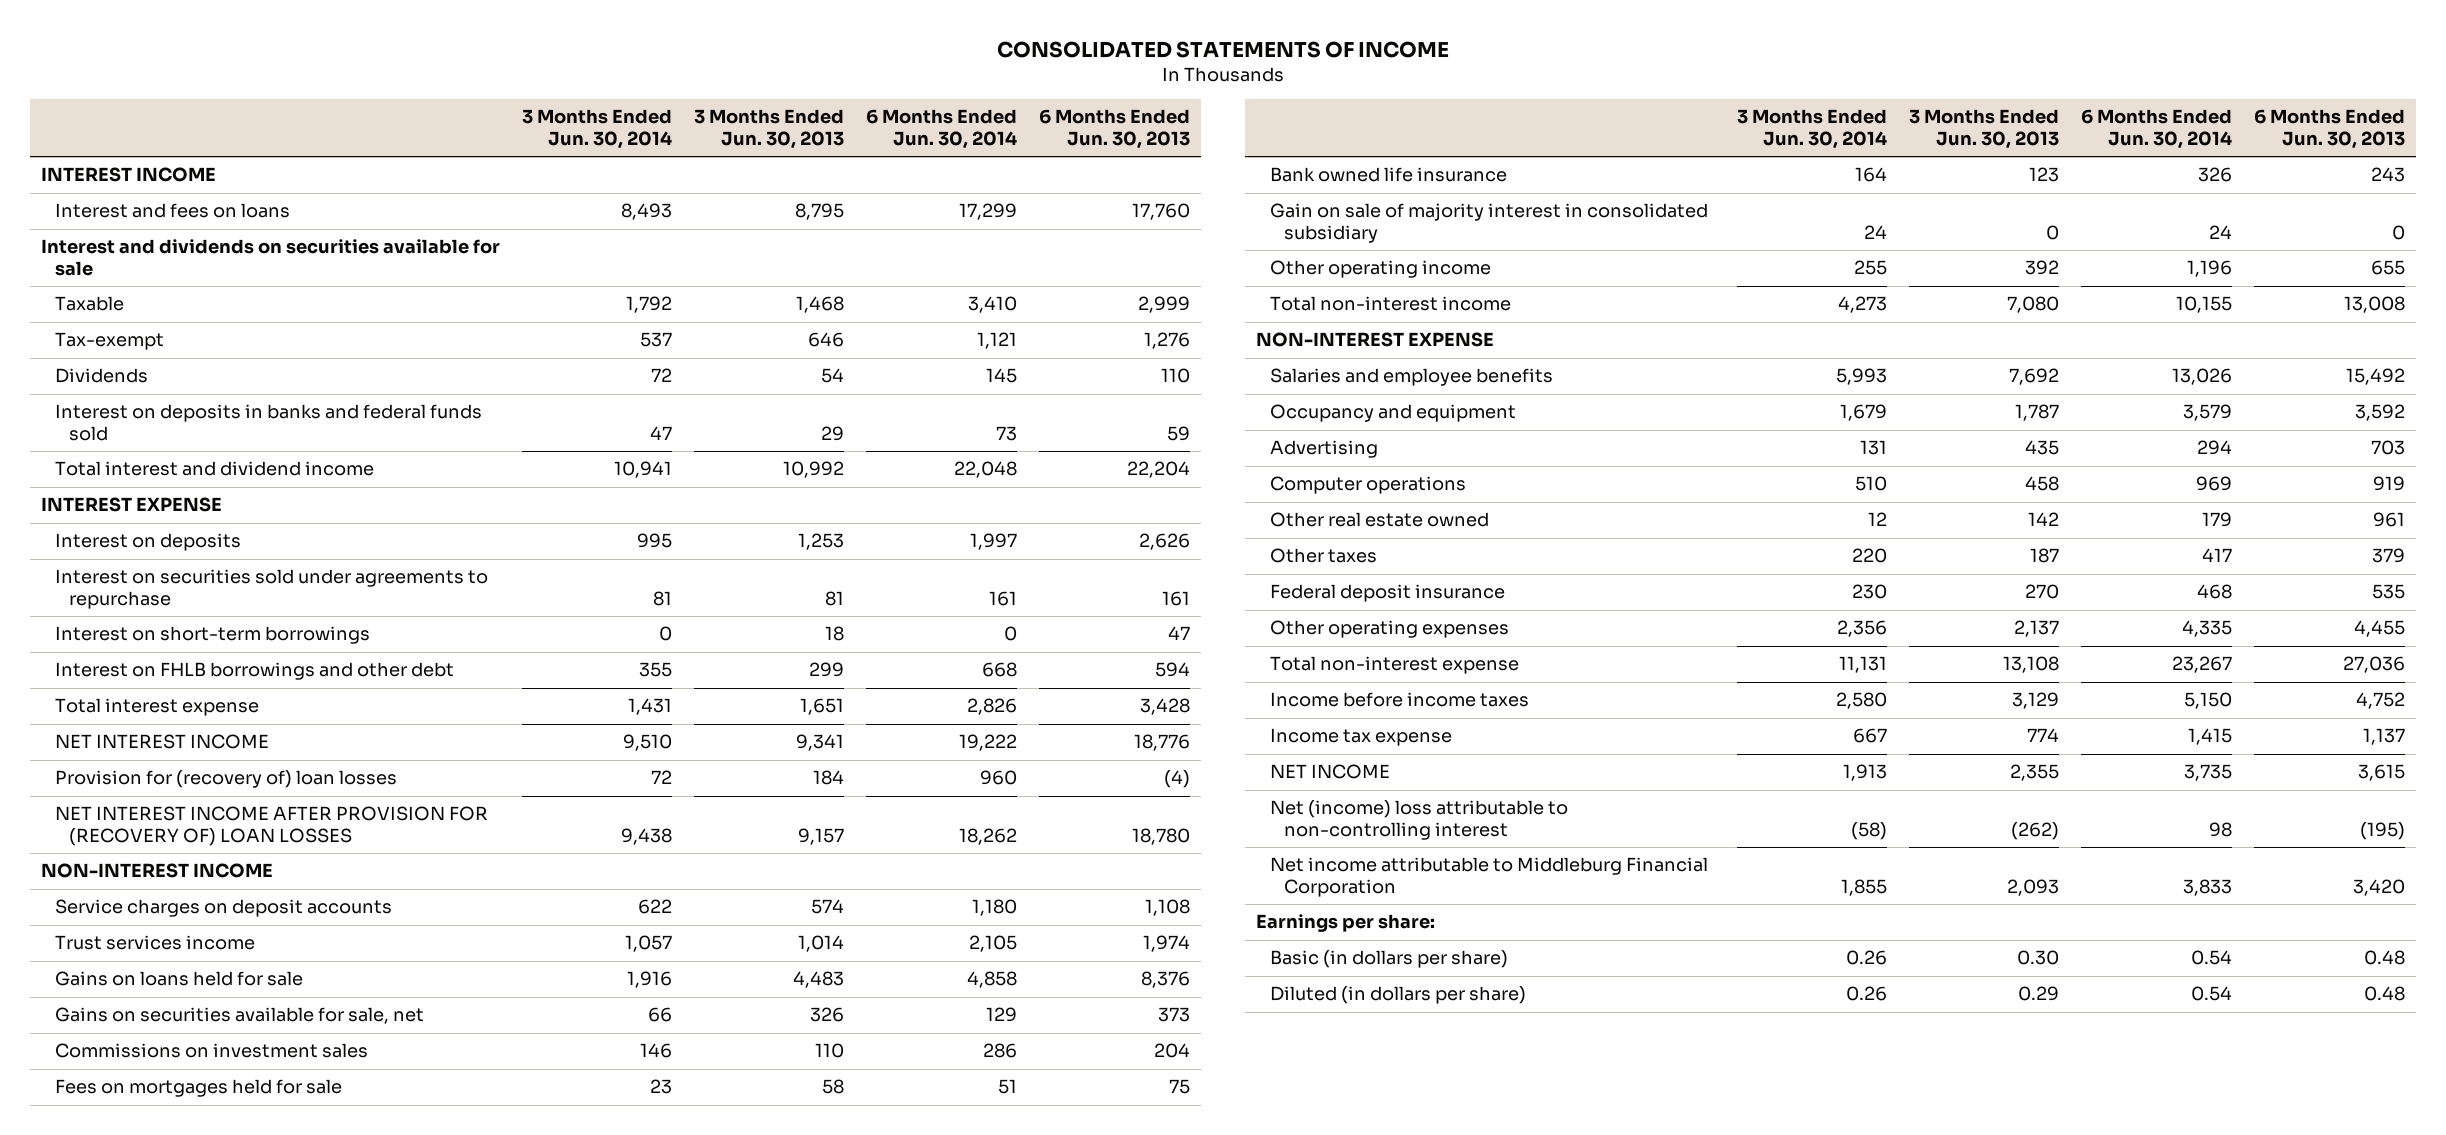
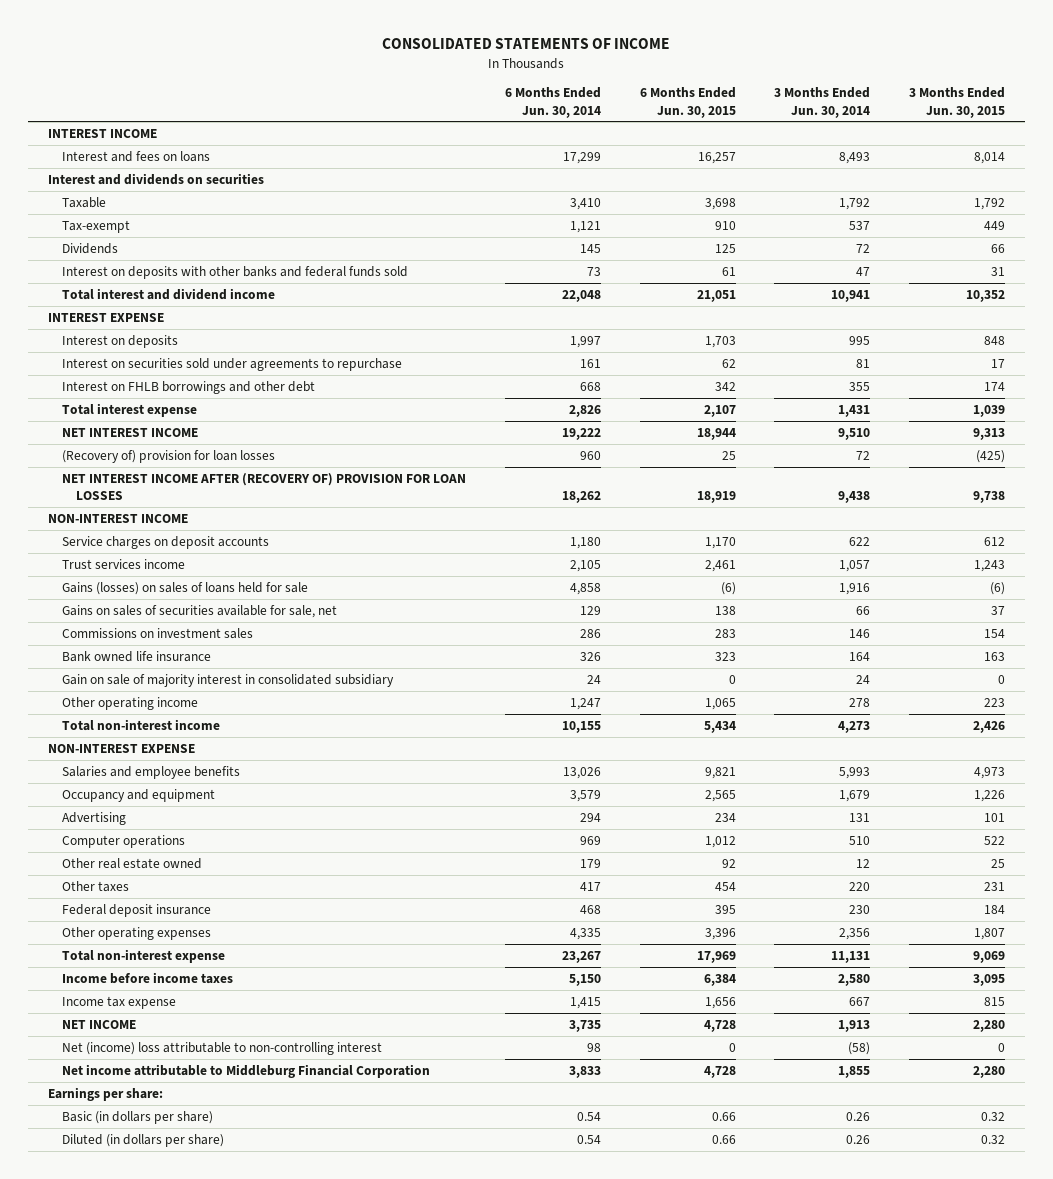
[693,109,844,149] 3 Months Ended Jun. 30, 2013 -> none
[1038,109,1190,149] 6 Months Ended Jun. 30, 2013 -> none
none -> [639,87,736,118] 6 Months Ended Jun. 30, 2015
none -> [909,87,1006,118] 3 Months Ended Jun. 30, 2015
[40,239,500,276] Interest and dividends on securities available for sale -> [47,172,264,185] Interest and dividends on securities
[54,404,482,441] Interest on deposits in banks and federal funds sold -> [61,265,408,279] Interest on deposits with other banks and federal funds sold
[54,626,370,645] Interest on short-term borrowings -> none
[54,770,397,789] Provision for (recovery of) loan losses -> [61,449,275,463] (Recovery of) provision for loan losses
[54,806,488,846] NET INTEREST INCOME AFTER PROVISION FOR (RECOVERY OF) LOAN LOSSES -> [61,472,466,501] NET INTEREST INCOME AFTER (RECOVERY OF) PROVISION FOR LOAN LOSSES
[54,971,303,987] Gains on loans held for sale -> [61,581,308,595] Gains (losses) on sales of loans held for sale
[54,1007,424,1025] Gains on securities available for sale, net -> [61,604,337,618] Gains on sales of securities available for sale, net
[54,1079,342,1098] Fees on mortgages held for sale -> none
[1854,260,1888,276] 255 -> [849,697,871,707] 278
[2187,260,2233,278] 1,196 -> [569,697,601,710] 1,247

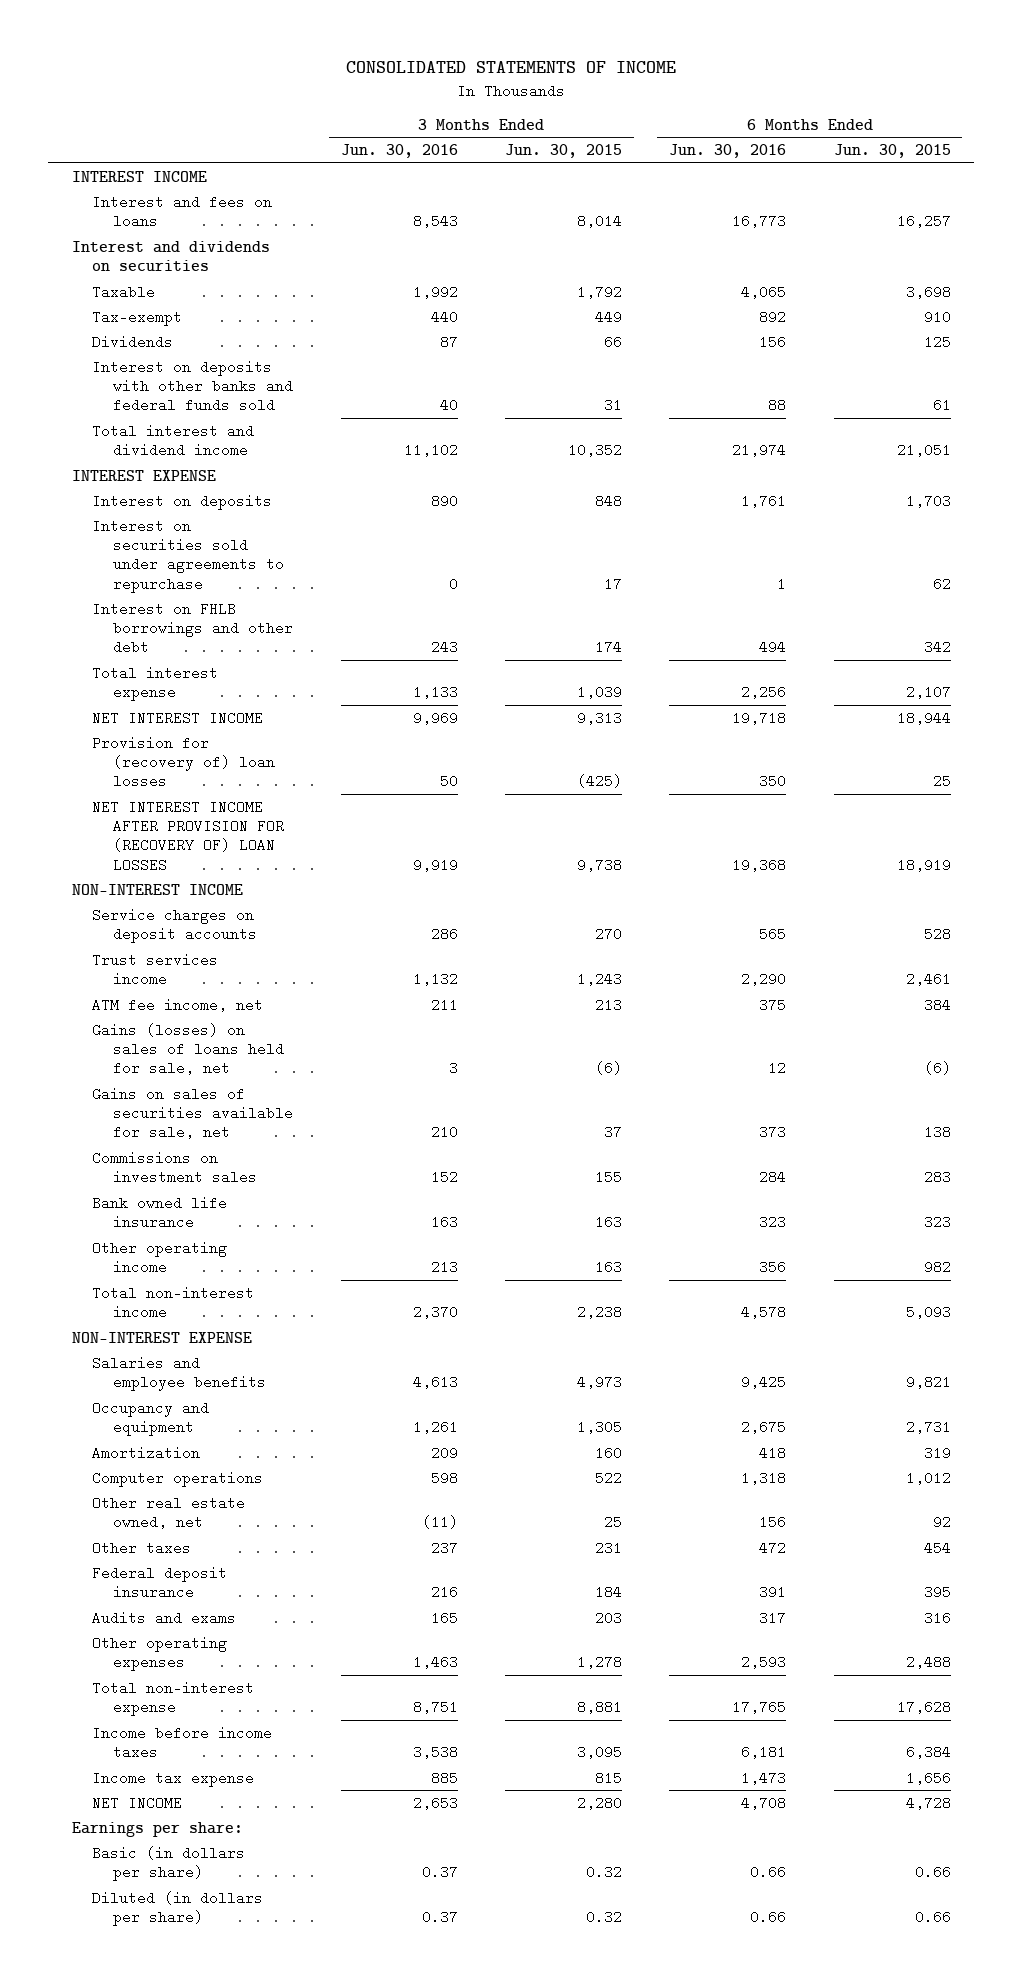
[504,87,601,118] 6 Months Ended Jun. 30, 2014 -> none
[774,87,871,118] 3 Months Ended Jun. 30, 2014 -> none
none -> [340,143,458,158] Jun. 30, 2016
none -> [669,143,787,158] Jun. 30, 2016
[61,449,275,463] (Recovery of) provision for loan losses -> [92,735,276,789] Provision for (recovery of) loan losses
[61,472,466,501] NET INTEREST INCOME AFTER (RECOVERY OF) PROVISION FOR LOAN LOSSES -> [92,799,285,872] NET INTEREST INCOME AFTER PROVISION FOR (RECOVERY OF) LOAN LOSSES
[704,536,736,549] 1,170 -> [923,926,951,941] 528
[984,536,1006,546] 612 -> [594,926,622,941] 270
none -> [92,997,264,1012] ATM fee income, net
[61,581,308,595] Gains (losses) on sales of loans held for sale -> [92,1022,285,1076] Gains (losses) on sales of loans held for sale, net
[984,628,1006,638] 154 -> [594,1169,622,1184] 155
[61,673,394,687] Gain on sale of majority interest in consolidated subsidiary -> none
[704,697,736,710] 1,065 -> [923,1259,951,1274] 982
[984,697,1006,707] 223 -> [594,1259,622,1274] 163
[703,720,736,733] 5,434 -> [905,1304,951,1319] 5,093
[973,720,1006,733] 2,426 -> [576,1304,622,1319] 2,238
[61,811,126,825] Advertising -> none
[704,789,736,802] 2,565 -> [905,1419,951,1434] 2,731
[974,789,1006,802] 1,226 -> [576,1419,622,1434] 1,305
none -> [92,1445,201,1460] Amortization
[61,857,202,869] Other real estate owned -> [92,1495,246,1529] Other real estate owned, net
none -> [92,1610,237,1625] Audits and exams
[704,927,736,940] 3,396 -> [905,1654,951,1669] 2,488
[974,927,1006,940] 1,807 -> [576,1654,622,1669] 1,278
[696,950,736,963] 17,969 -> [896,1699,951,1714] 17,628
[973,950,1006,963] 9,069 -> [576,1699,622,1714] 8,881
[61,1041,382,1055] Net (income) loss attributable to non-controlling interest -> none
[61,1063,430,1078] Net income attributable to Middleburg Financial Corporation -> none

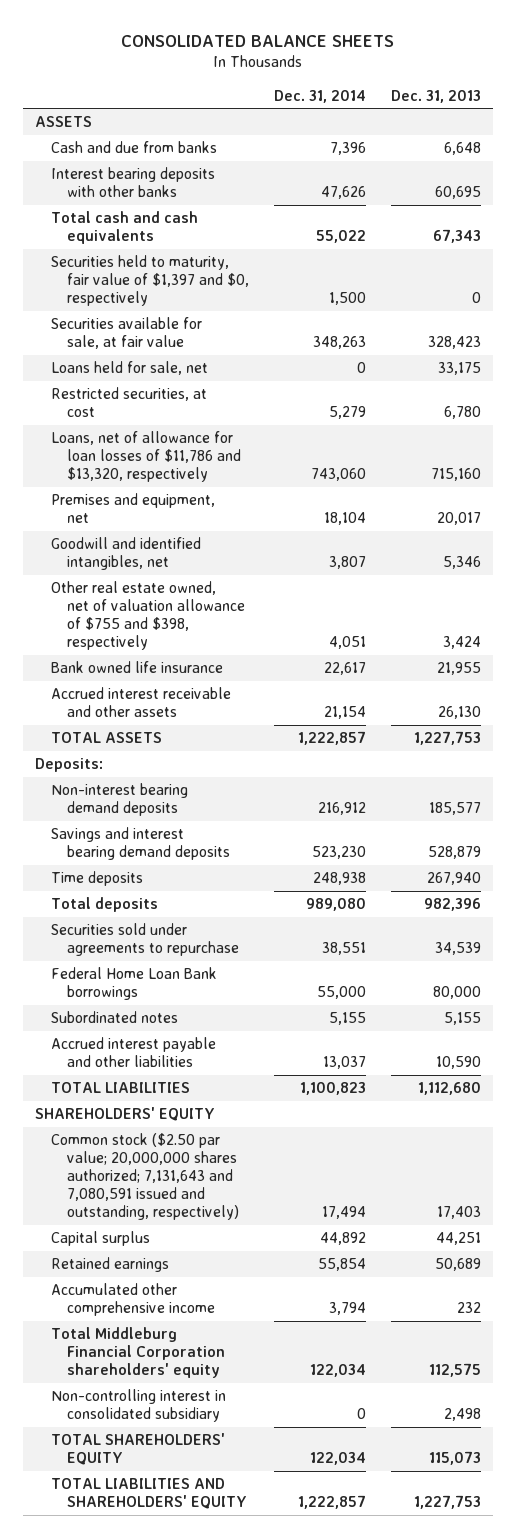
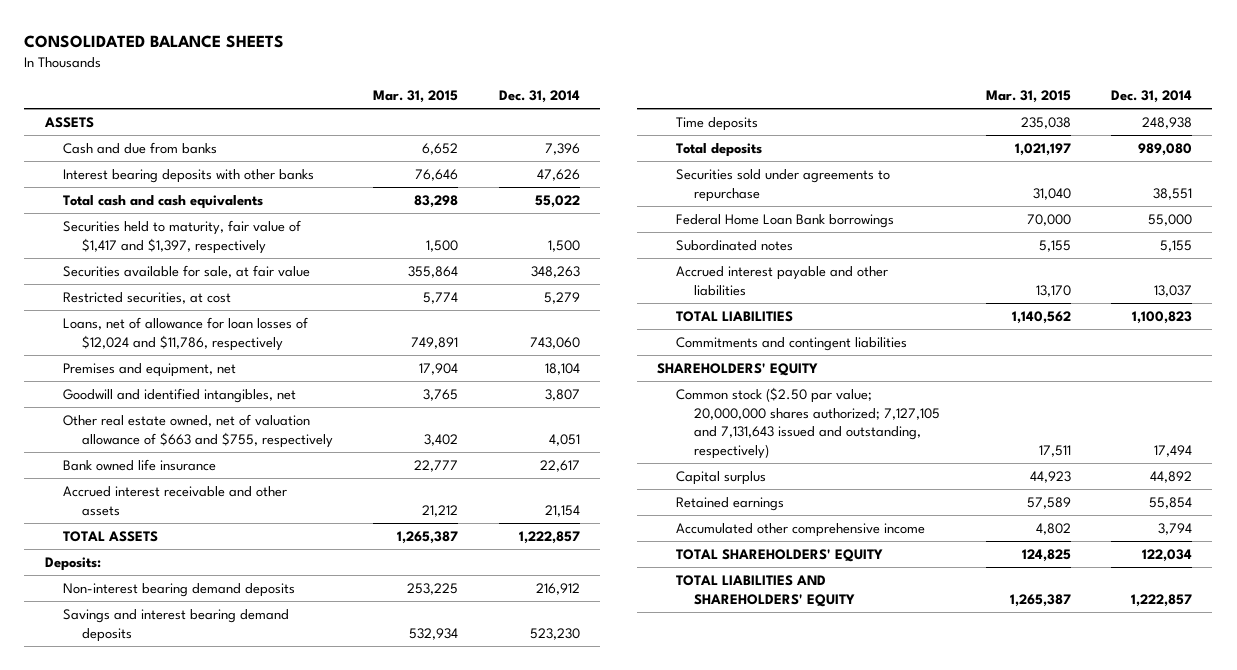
[390,89,481,103] Dec. 31, 2013 -> none
none -> [373,89,459,103] Mar. 31, 2015
[51,255,250,307] Securities held to maturity, fair value of $1,397 and $0, respectively -> [63,219,302,254] Securities held to maturity, fair value of $1,417 and $1,397, respectively
[51,361,209,376] Loans held for sale, net -> none
[51,431,242,483] Loans, net of allowance for loan losses of $11,786 and $13,320, respectively -> [63,316,309,351] Loans, net of allowance for loan losses of $12,024 and $11,786, respectively
[51,581,246,651] Other real estate owned, net of valuation allowance of $755 and $398, respectively -> [63,413,334,448] Other real estate owned, net of valuation allowance of $663 and $755, respectively
none -> [675,336,907,351] Commitments and contingent liabilities
[51,1133,240,1221] Common stock ($2.50 par value; 20,000,000 shares authorized; 7,131,643 and 7,080,591 issued and outstanding, respectively) -> [675,386,941,459] Common stock ($2.50 par value; 20,000,000 shares authorized; 7,127,105 and 7,131,643 issued and outstanding, respectively)
[51,1327,226,1379] Total Middleburg Financial Corporation shareholders' equity -> none
[51,1389,227,1423] Non-controlling interest in consolidated subsidiary -> none

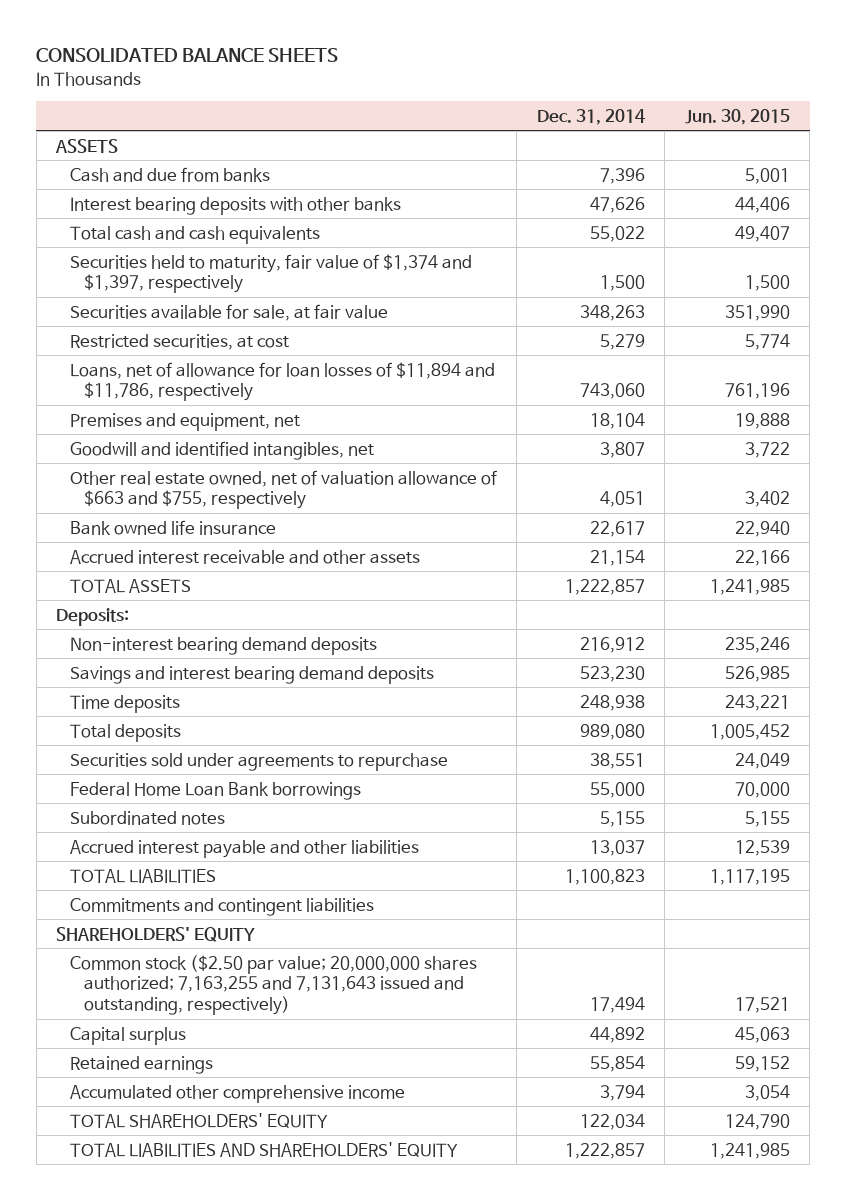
[373,89,459,103] Mar. 31, 2015 -> none
none -> [684,108,790,125] Jun. 30, 2015
[63,219,302,254] Securities held to maturity, fair value of $1,417 and $1,397, respectively -> [70,253,473,294] Securities held to maturity, fair value of $1,374 and $1,397, respectively
[63,316,309,351] Loans, net of allowance for loan losses of $12,024 and $11,786, respectively -> [70,361,496,402] Loans, net of allowance for loan losses of $11,894 and $11,786, respectively
[675,386,941,459] Common stock ($2.50 par value; 20,000,000 shares authorized; 7,127,105 and 7,131,643 issued and outstanding, respectively) -> [70,954,478,1016] Common stock ($2.50 par value; 20,000,000 shares authorized; 7,163,255 and 7,131,643 issued and outstanding, respectively)

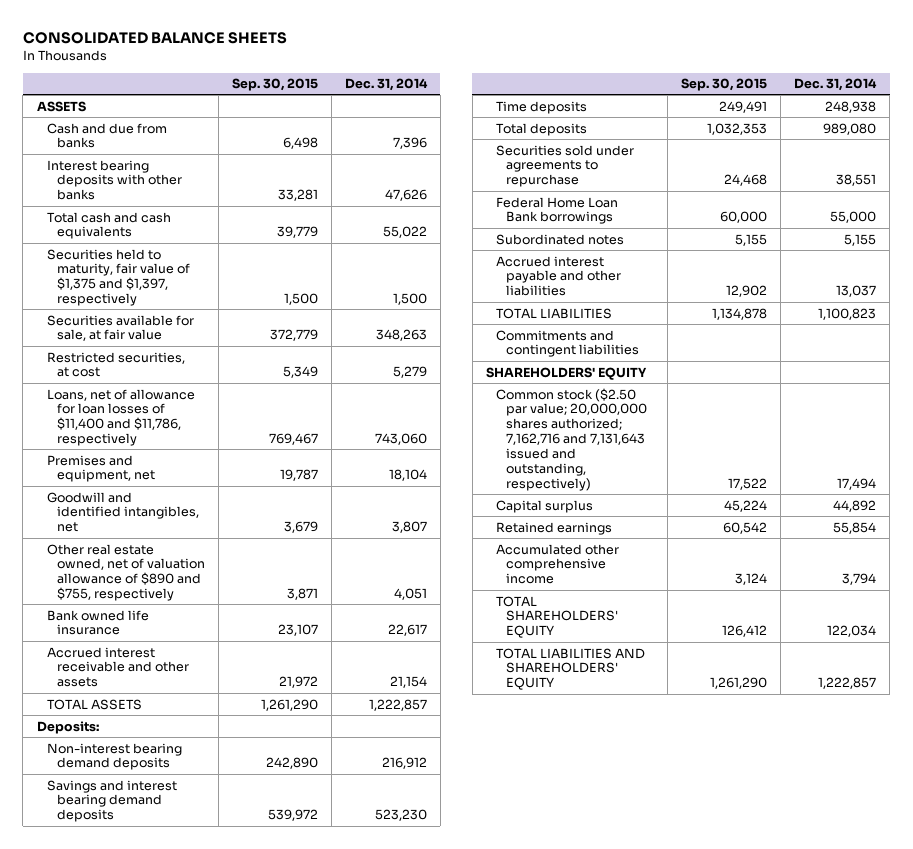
[684,108,790,125] Jun. 30, 2015 -> none
none -> [231,78,318,92] Sep. 30, 2015
[70,253,473,294] Securities held to maturity, fair value of $1,374 and $1,397, respectively -> [46,248,190,307] Securities held to maturity, fair value of $1,375 and $1,397, respectively
[70,361,496,402] Loans, net of allowance for loan losses of $11,894 and $11,786, respectively -> [46,388,195,447] Loans, net of allowance for loan losses of $11,400 and $11,786, respectively
[70,469,498,510] Other real estate owned, net of valuation allowance of $663 and $755, respectively -> [46,543,205,602] Other real estate owned, net of valuation allowance of $890 and $755, respectively
[70,954,478,1016] Common stock ($2.50 par value; 20,000,000 shares authorized; 7,163,255 and 7,131,643 issued and outstanding, respectively) -> [495,387,647,491] Common stock ($2.50 par value; 20,000,000 shares authorized; 7,162,716 and 7,131,643 issued and outstanding, respectively)

